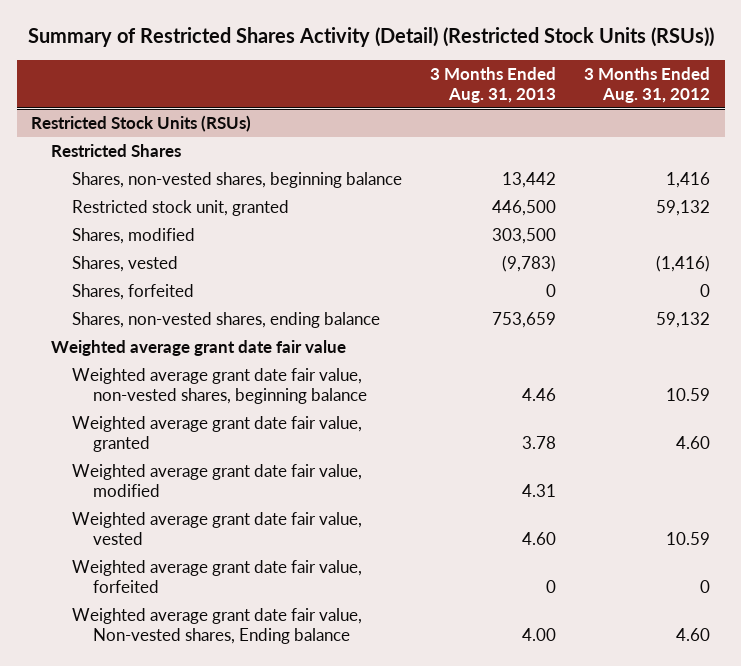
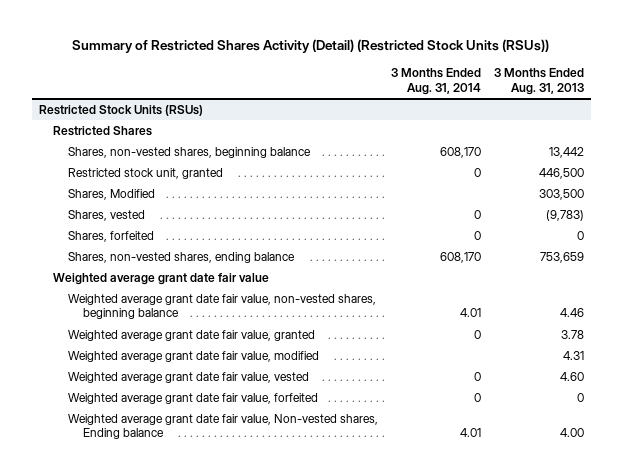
[584,67,711,103] 3 Months Ended Aug. 31, 2012 -> none
none -> [391,68,482,95] 3 Months Ended Aug. 31, 2014
[72,228,196,245] Shares, modified -> [68,188,156,200] Shares, Modified

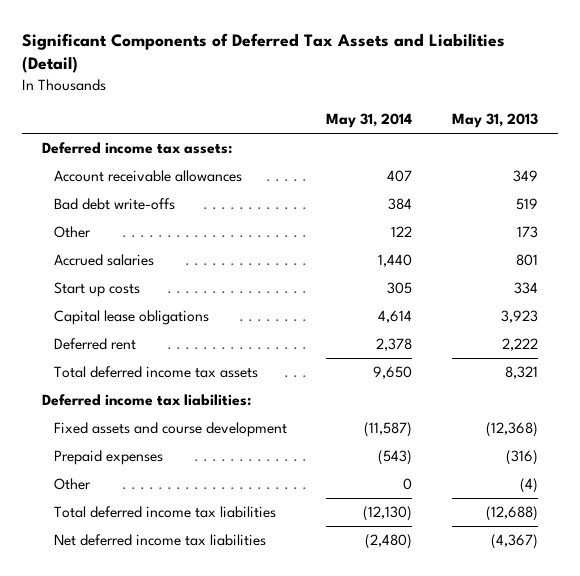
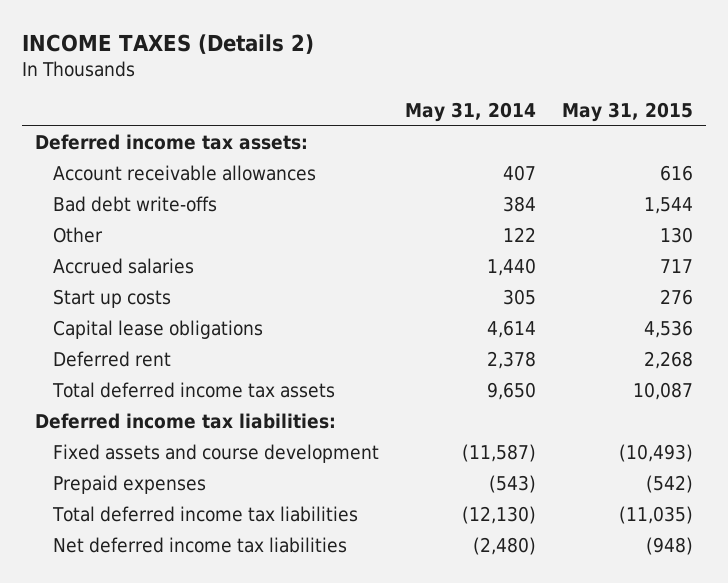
[21,32,505,74] Significant Components of Deferred Tax Assets and Liabilities (Detail) -> [21,33,314,54] INCOME TAXES (Details 2)
[452,113,539,129] May 31, 2013 -> none
none -> [562,101,694,122] May 31, 2015
[53,478,91,491] Other -> none

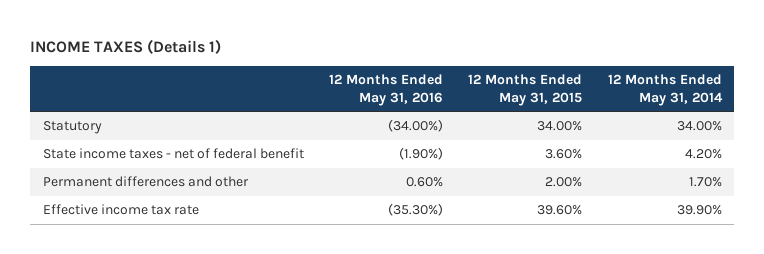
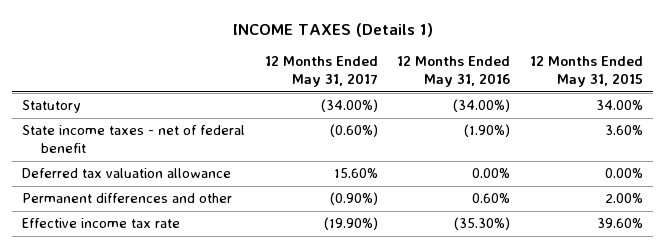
[607,74,723,106] 12 Months Ended May 31, 2014 -> none
none -> [264,56,378,87] 12 Months Ended May 31, 2017
none -> [22,168,232,179] Deferred tax valuation allowance

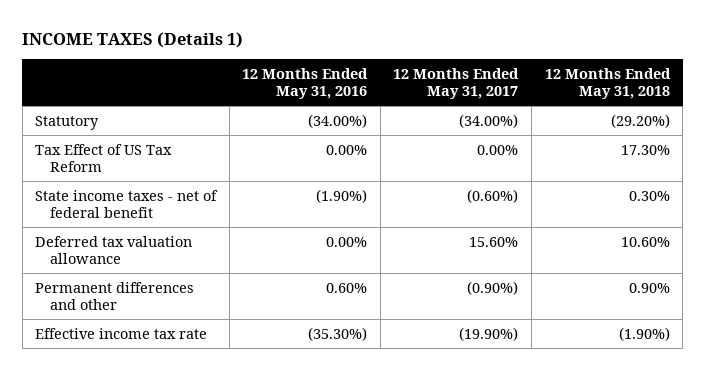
[529,56,643,87] 12 Months Ended May 31, 2015 -> none
none -> [544,67,671,100] 12 Months Ended May 31, 2018
none -> [35,143,173,173] Tax Effect of US Tax Reform

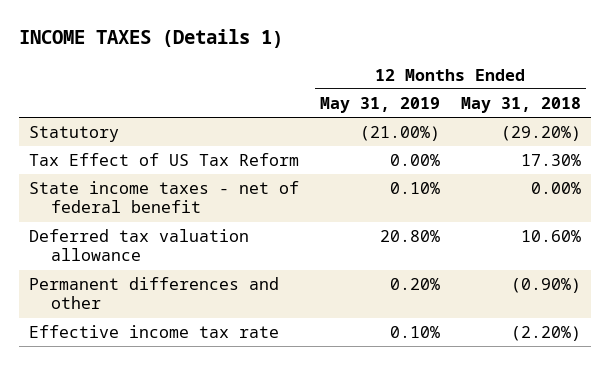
[242,67,369,100] 12 Months Ended May 31, 2016 -> none
[393,67,520,100] 12 Months Ended May 31, 2017 -> none
none -> [319,96,440,113] May 31, 2019
[628,190,670,201] 0.30% -> [530,182,581,195] 0.00%
[628,282,670,293] 0.90% -> [510,278,581,294] (0.90%)
[618,326,670,341] (1.90%) -> [510,326,581,342] (2.20%)

